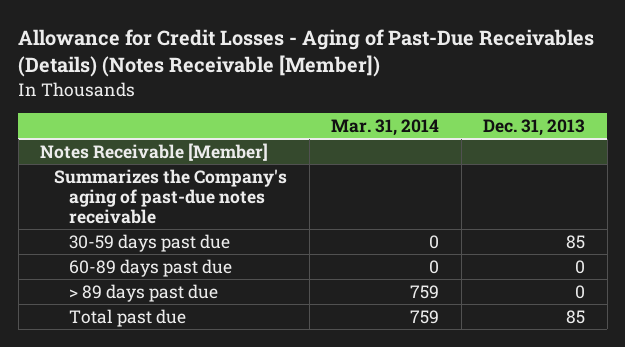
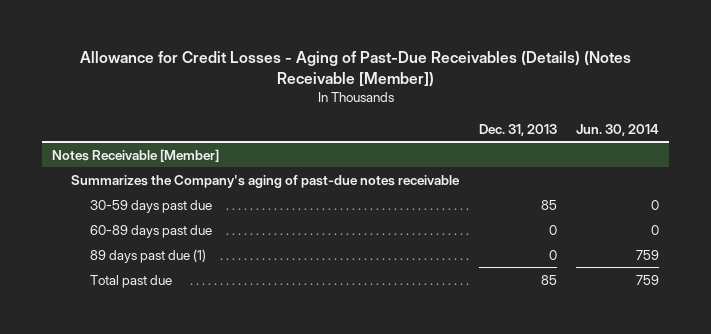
[331,118,440,136] Mar. 31, 2014 -> none
none -> [576,123,660,136] Jun. 30, 2014
[68,283,218,302] > 89 days past due -> [90,248,207,263] 89 days past due (1)

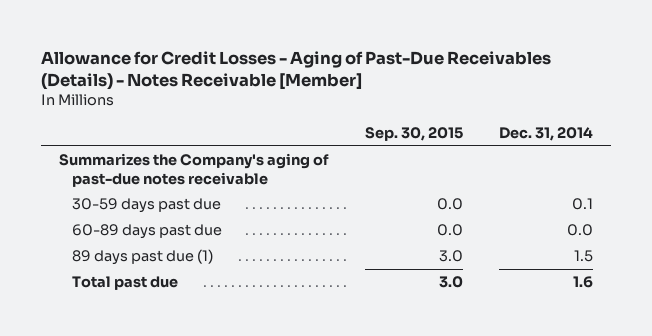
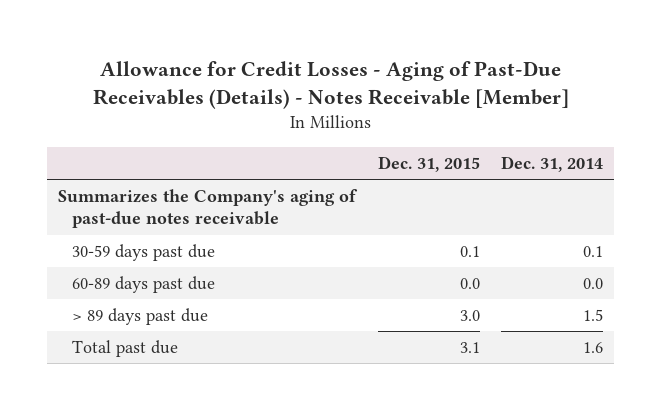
[365,126,464,141] Sep. 30, 2015 -> none
none -> [377,155,480,172] Dec. 31, 2015
[71,249,213,266] 89 days past due (1) -> [72,308,209,326] > 89 days past due

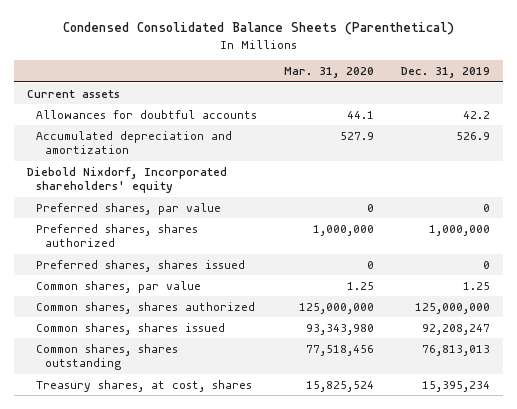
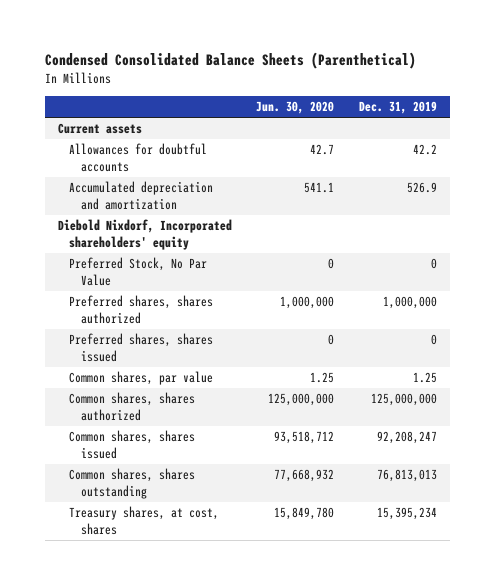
[283,67,374,79] Mar. 31, 2020 -> none
none -> [256,101,335,115] Jun. 30, 2020
[36,202,222,215] Preferred shares, par value -> [69,257,208,287] Preferred Stock, No Par Value

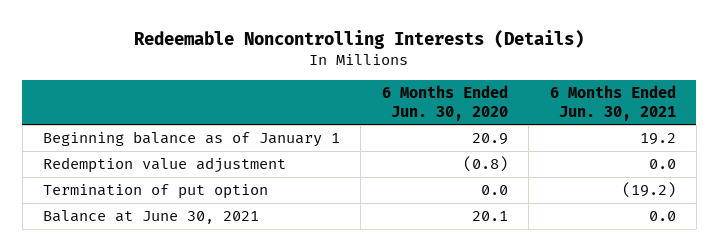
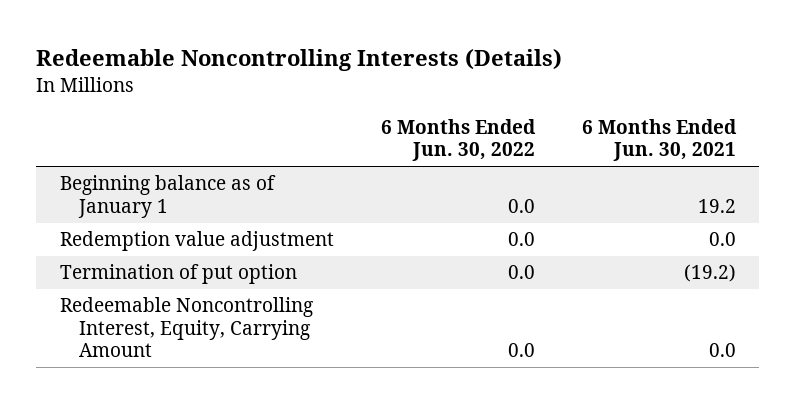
[381,84,508,121] 6 Months Ended Jun. 30, 2020 -> none
none -> [380,119,536,162] 6 Months Ended Jun. 30, 2022
[43,210,260,225] Balance at June 30, 2021 -> [59,297,313,358] Redeemable Noncontrolling Interest, Equity, Carrying Amount

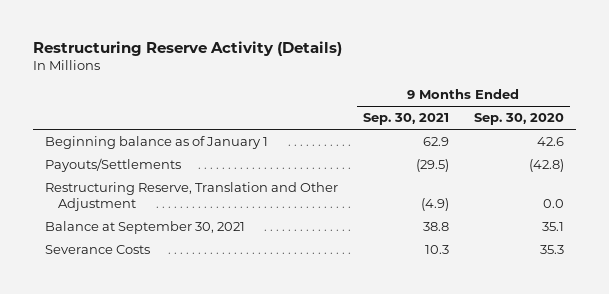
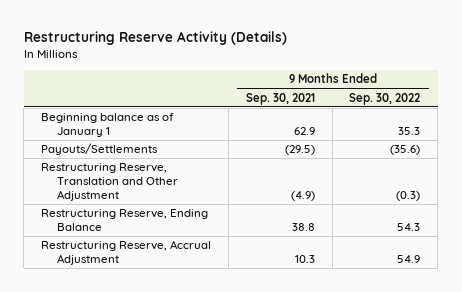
[473,113,564,126] Sep. 30, 2020 -> none
none -> [349,92,421,105] Sep. 30, 2022
[45,244,151,254] Severance Costs -> none
[45,220,246,234] Balance at September 30, 2021 -> [41,209,209,232] Restructuring Reserve, Ending Balance
none -> [41,240,212,266] Restructuring Reserve, Accrual Adjustment

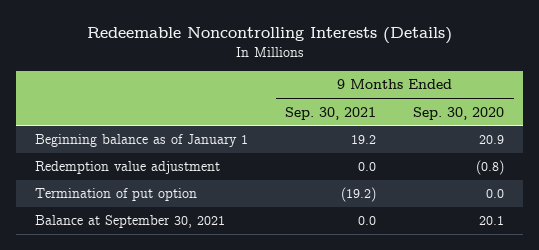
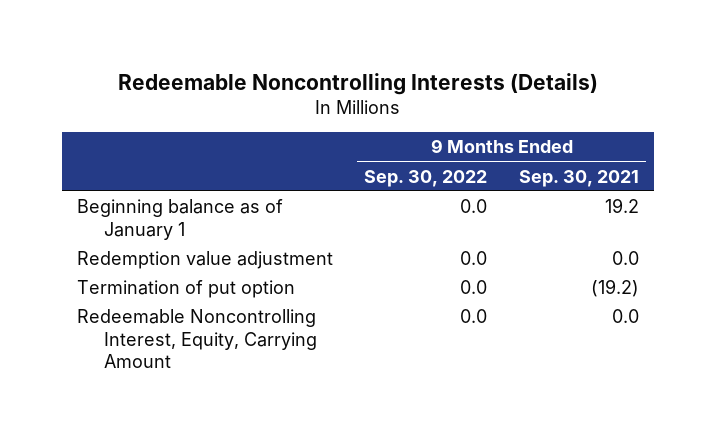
[413,106,505,120] Sep. 30, 2020 -> none
none -> [364,169,488,187] Sep. 30, 2022
[34,215,225,229] Balance at September 30, 2021 -> [77,309,317,369] Redeemable Noncontrolling Interest, Equity, Carrying Amount

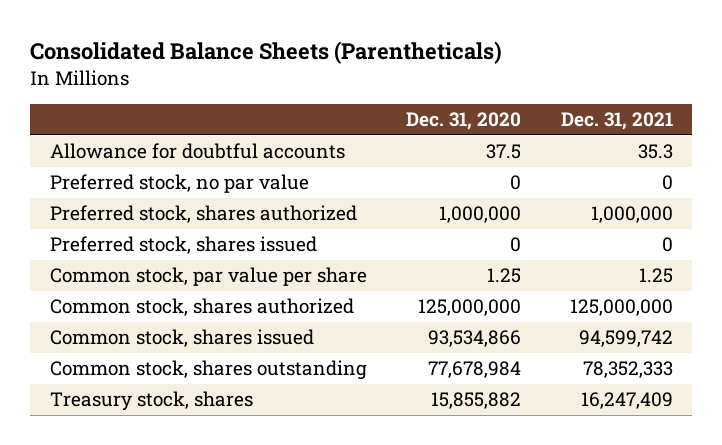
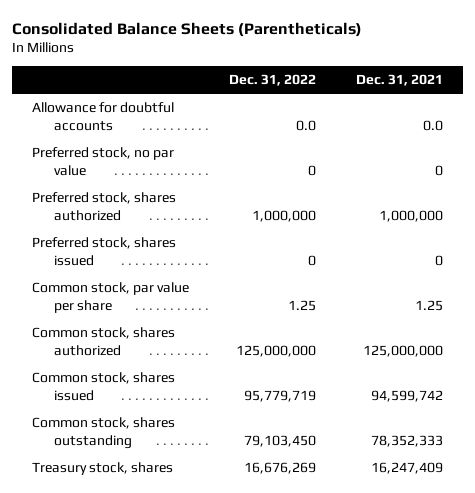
[406,112,522,131] Dec. 31, 2020 -> none
none -> [228,74,316,87] Dec. 31, 2022
[637,144,673,160] 35.3 -> [422,119,443,131] 0.0

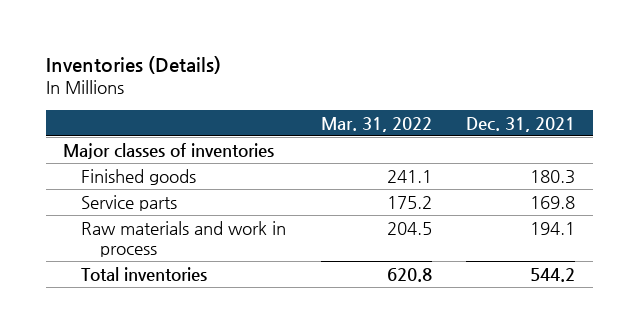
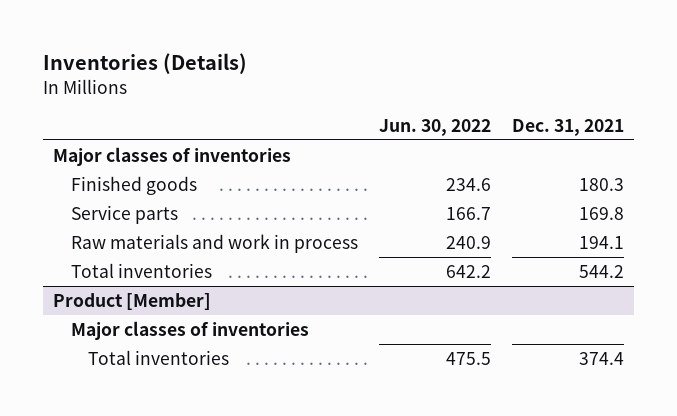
[320,116,432,132] Mar. 31, 2022 -> none
none -> [378,118,491,136] Jun. 30, 2022
none -> [53,292,212,310] Product [Member]
none -> [70,320,309,340] Major classes of inventories
none -> [88,349,230,365] Total inventories

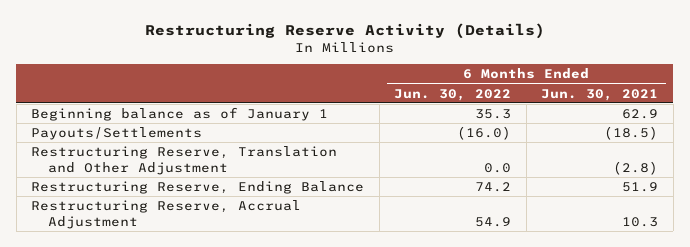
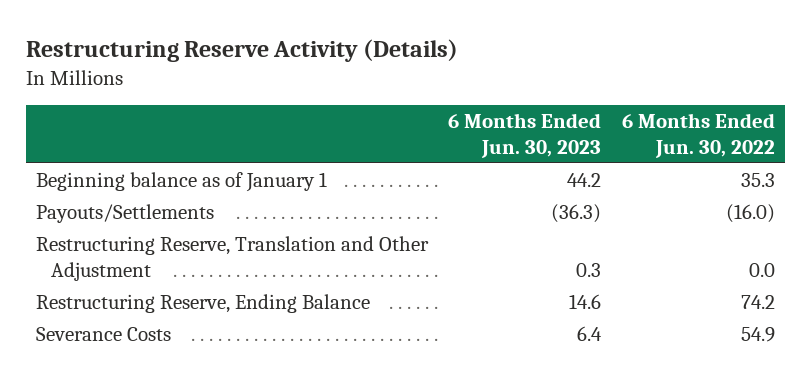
[541,88,659,101] Jun. 30, 2021 -> none
none -> [448,112,602,159] 6 Months Ended Jun. 30, 2023
[31,199,302,229] Restructuring Reserve, Accrual Adjustment -> [35,326,171,341] Severance Costs

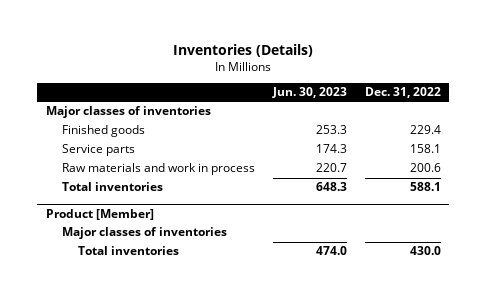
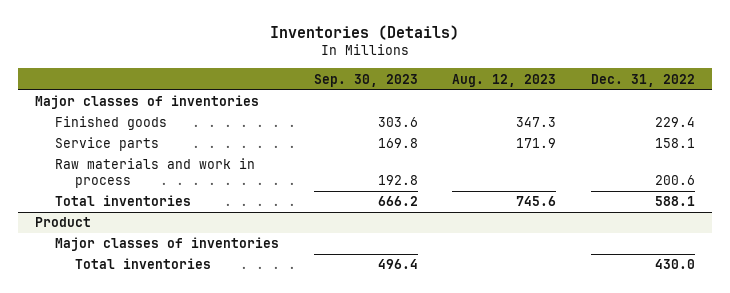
[271,87,347,99] Jun. 30, 2023 -> none
none -> [313,73,418,87] Sep. 30, 2023
none -> [452,73,557,87] Aug. 12, 2023
[45,208,154,220] Product [Member] -> [35,217,92,228] Product

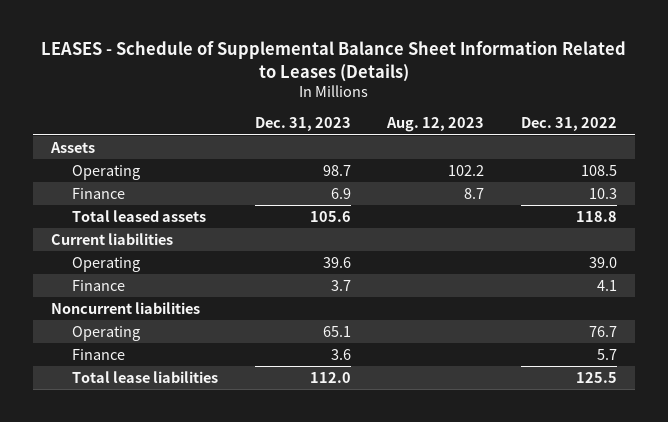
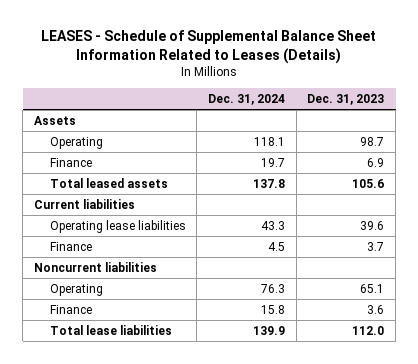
[386,117,485,133] Aug. 12, 2023 -> none
[520,117,617,132] Dec. 31, 2022 -> none
none -> [208,93,286,105] Dec. 31, 2024
[72,256,141,272] Operating -> [49,219,186,233] Operating lease liabilities

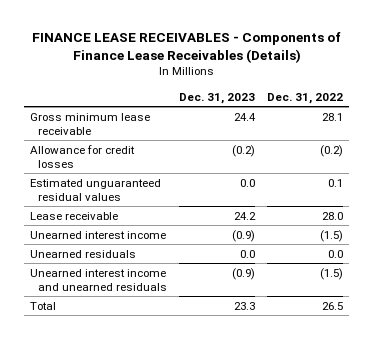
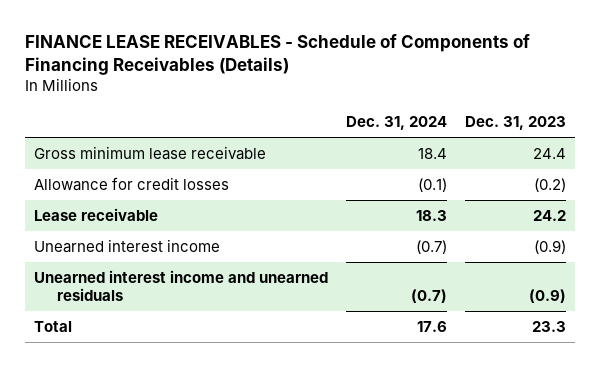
[31,31,341,63] FINANCE LEASE RECEIVABLES - Components of Finance Lease Receivables (Details) -> [24,34,530,76] FINANCE LEASE RECEIVABLES - Schedule of Components of Financing Receivables (Details)
[267,92,344,104] Dec. 31, 2022 -> none
none -> [345,116,447,131] Dec. 31, 2024
[29,178,161,201] Estimated unguaranteed residual values -> none
[29,249,136,258] Unearned residuals -> none

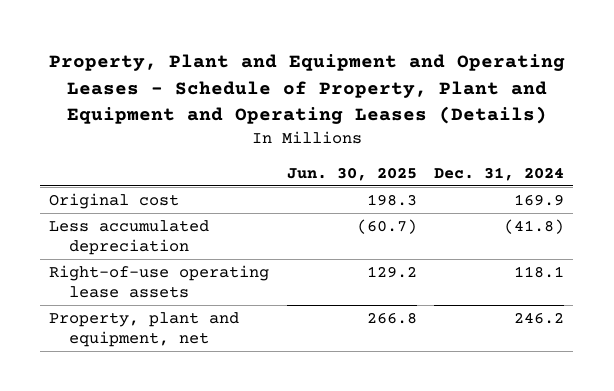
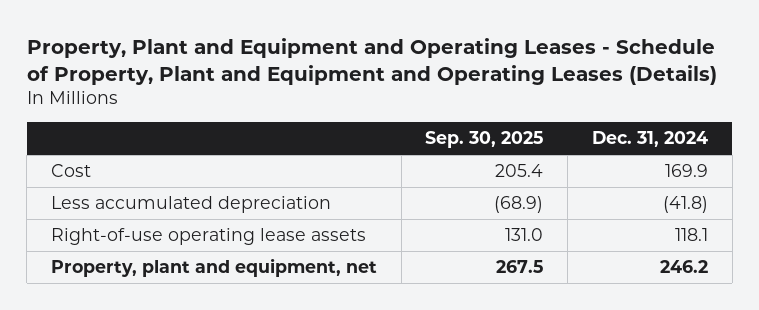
[286,167,417,182] Jun. 30, 2025 -> none
none -> [425,131,544,149] Sep. 30, 2025
[49,192,180,209] Original cost -> [50,164,91,178] Cost

